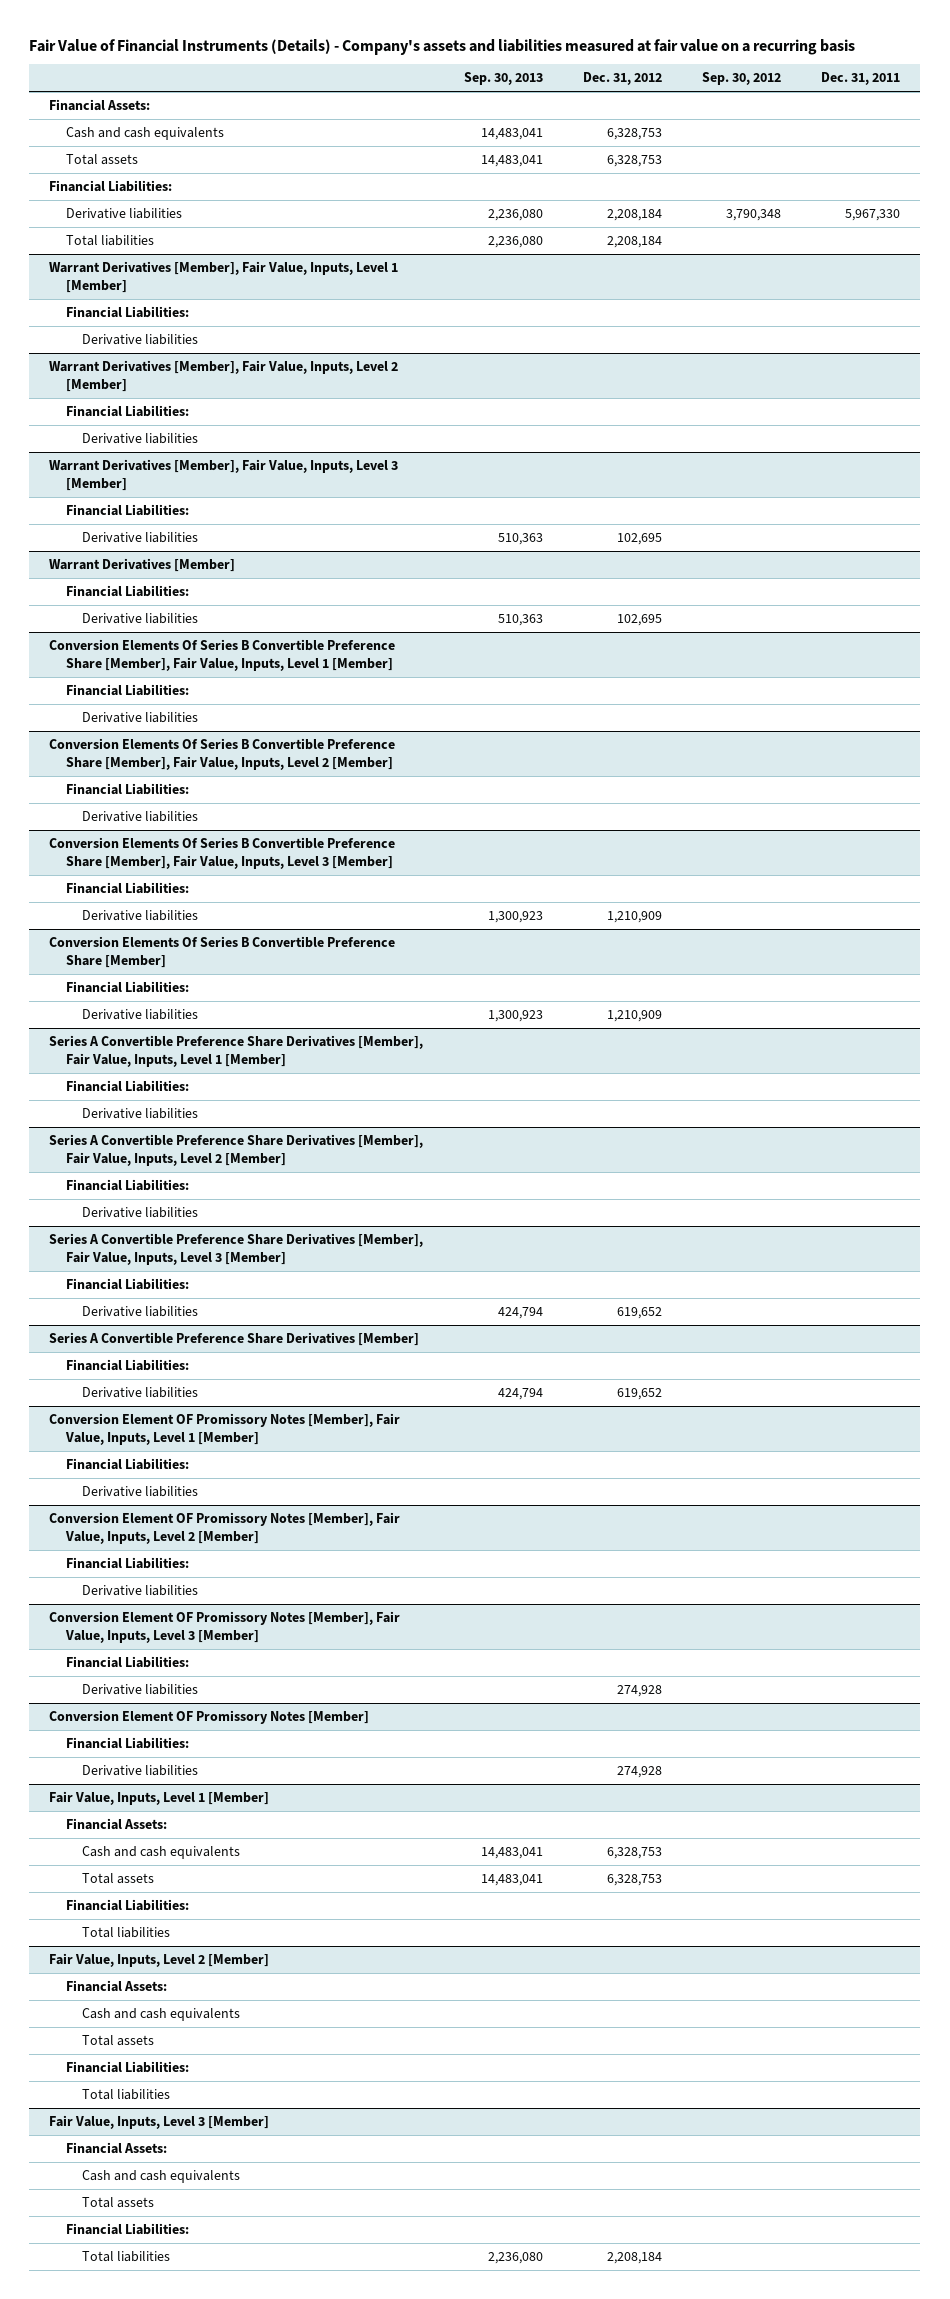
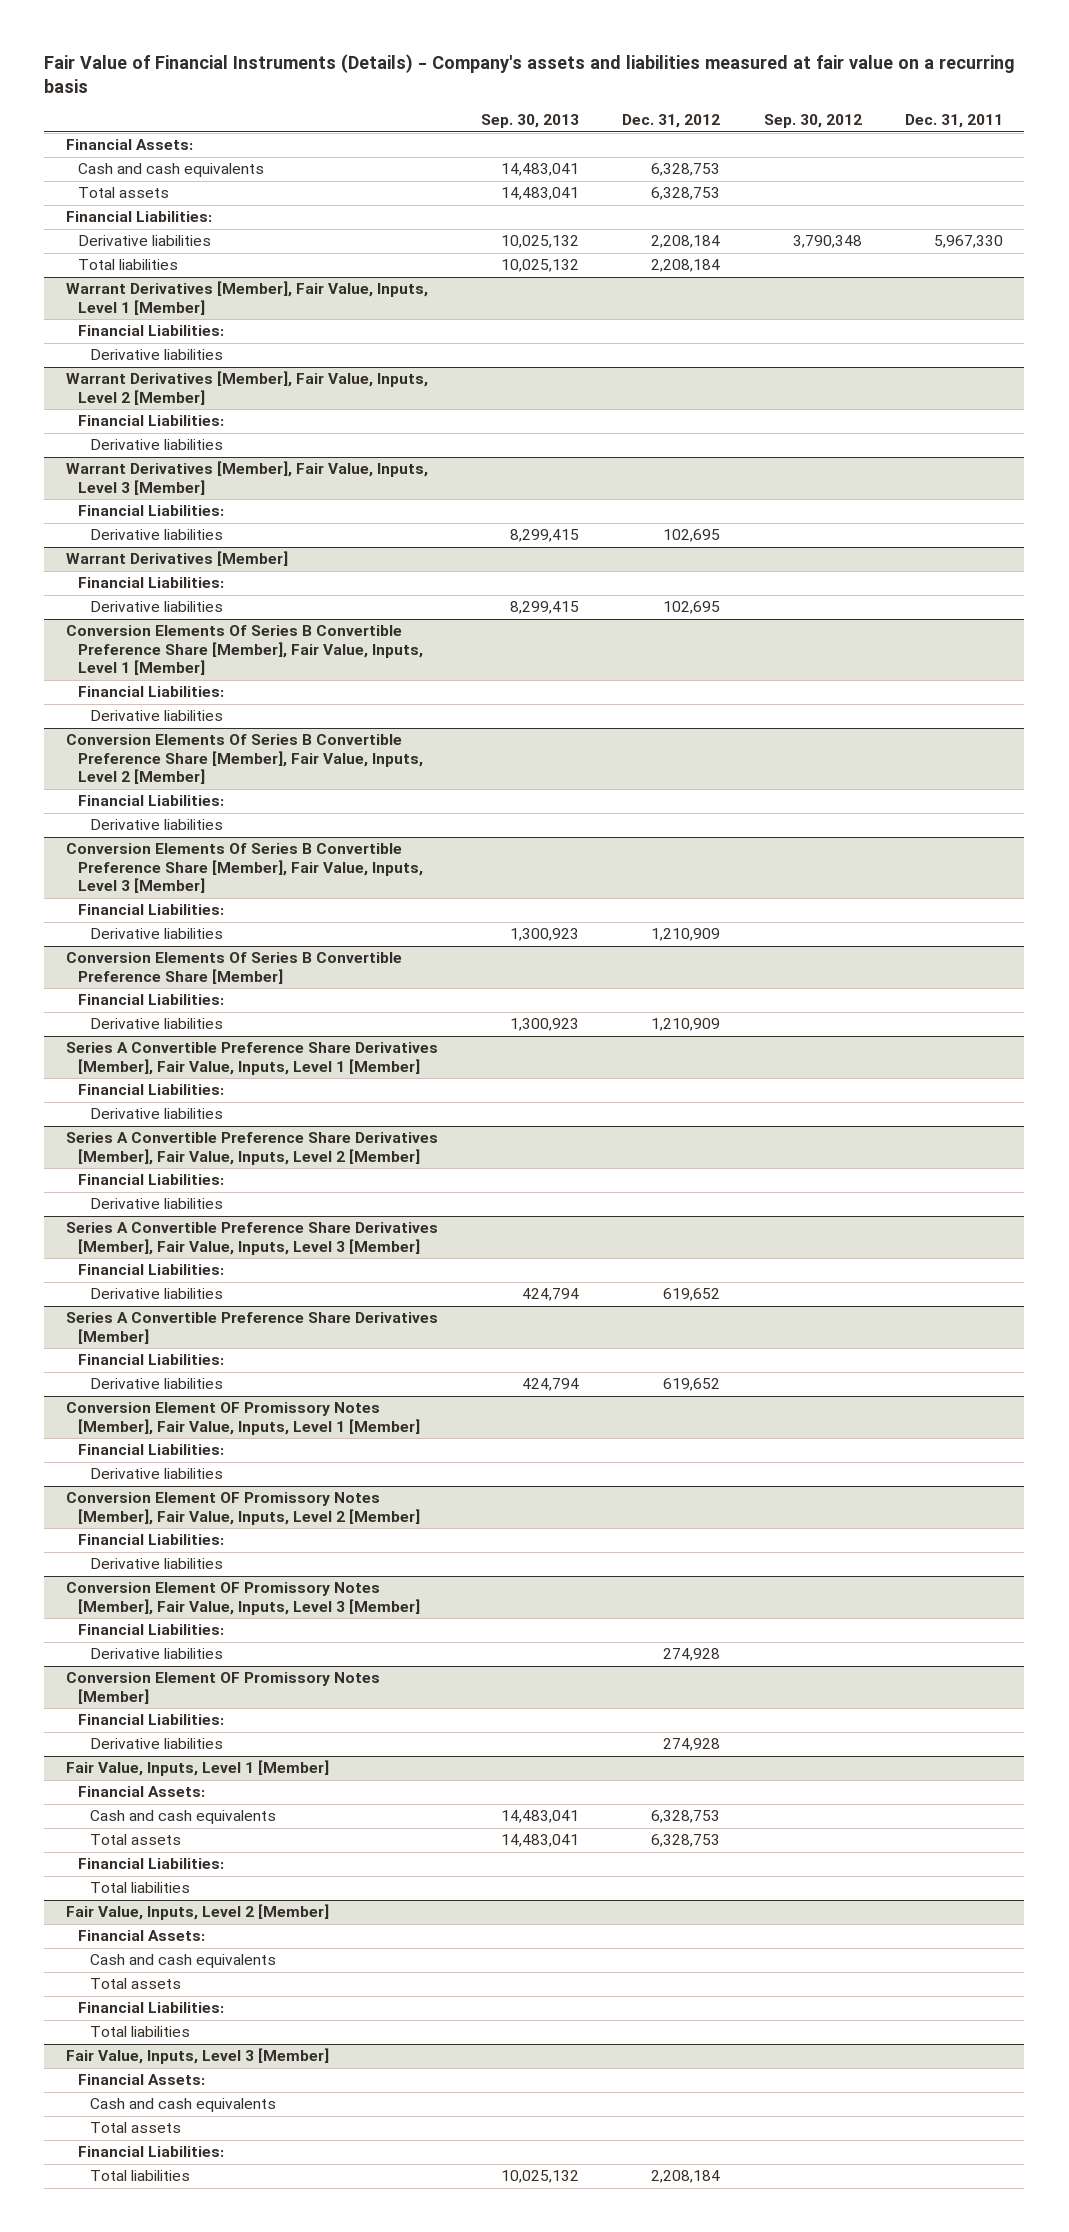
[487,209,543,222] 2,236,080 -> [501,235,580,249] 10,025,132
[487,236,543,249] 2,236,080 -> [501,259,580,273] 10,025,132
[497,533,543,546] 510,363 -> [510,529,580,543] 8,299,415
[497,614,543,627] 510,363 -> [510,601,580,615] 8,299,415
[487,2252,543,2265] 2,236,080 -> [501,2170,580,2184] 10,025,132

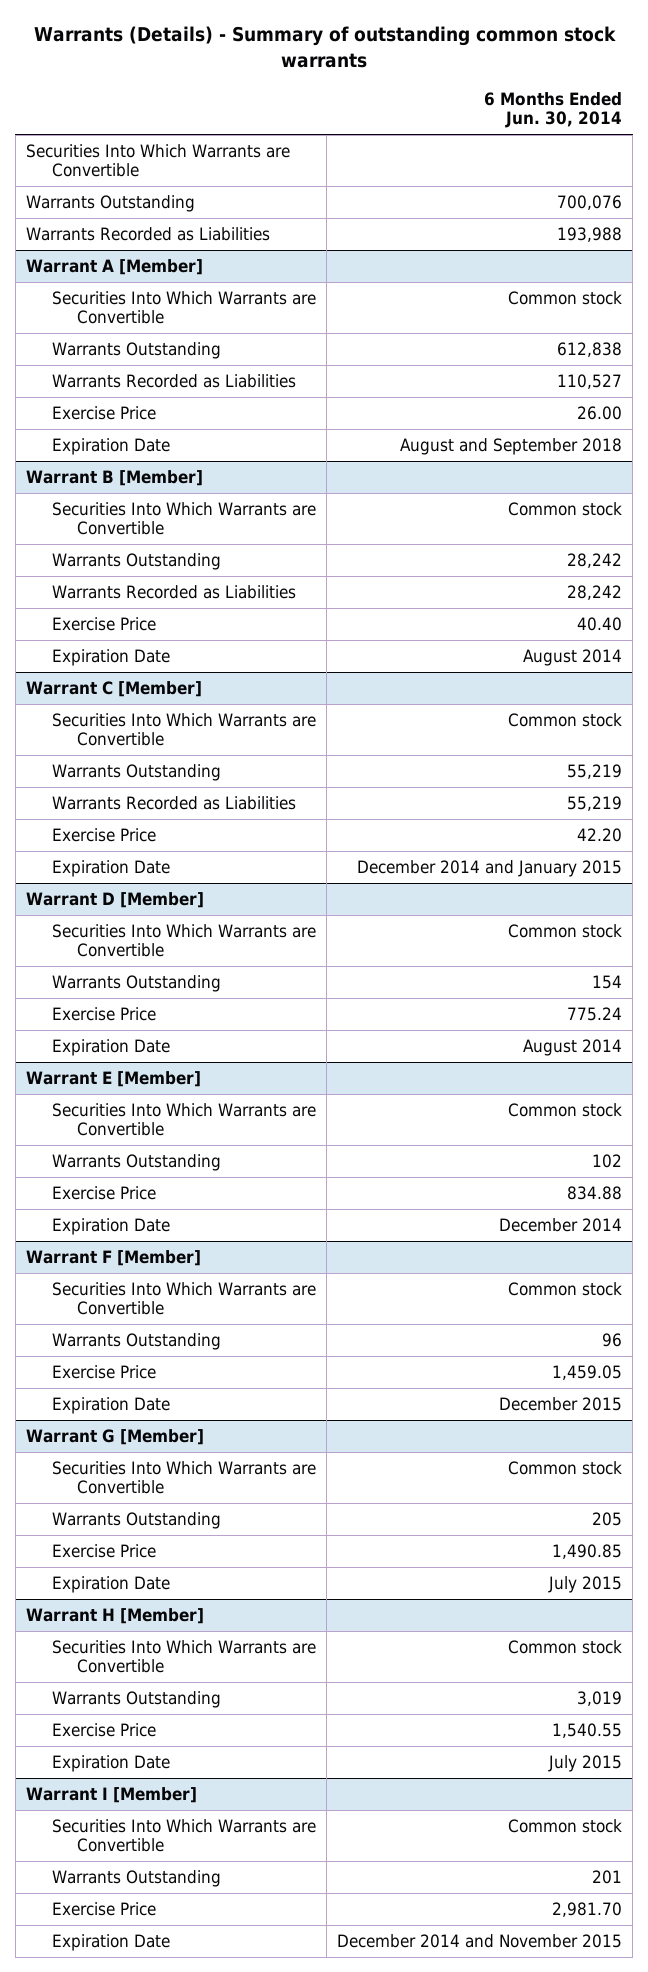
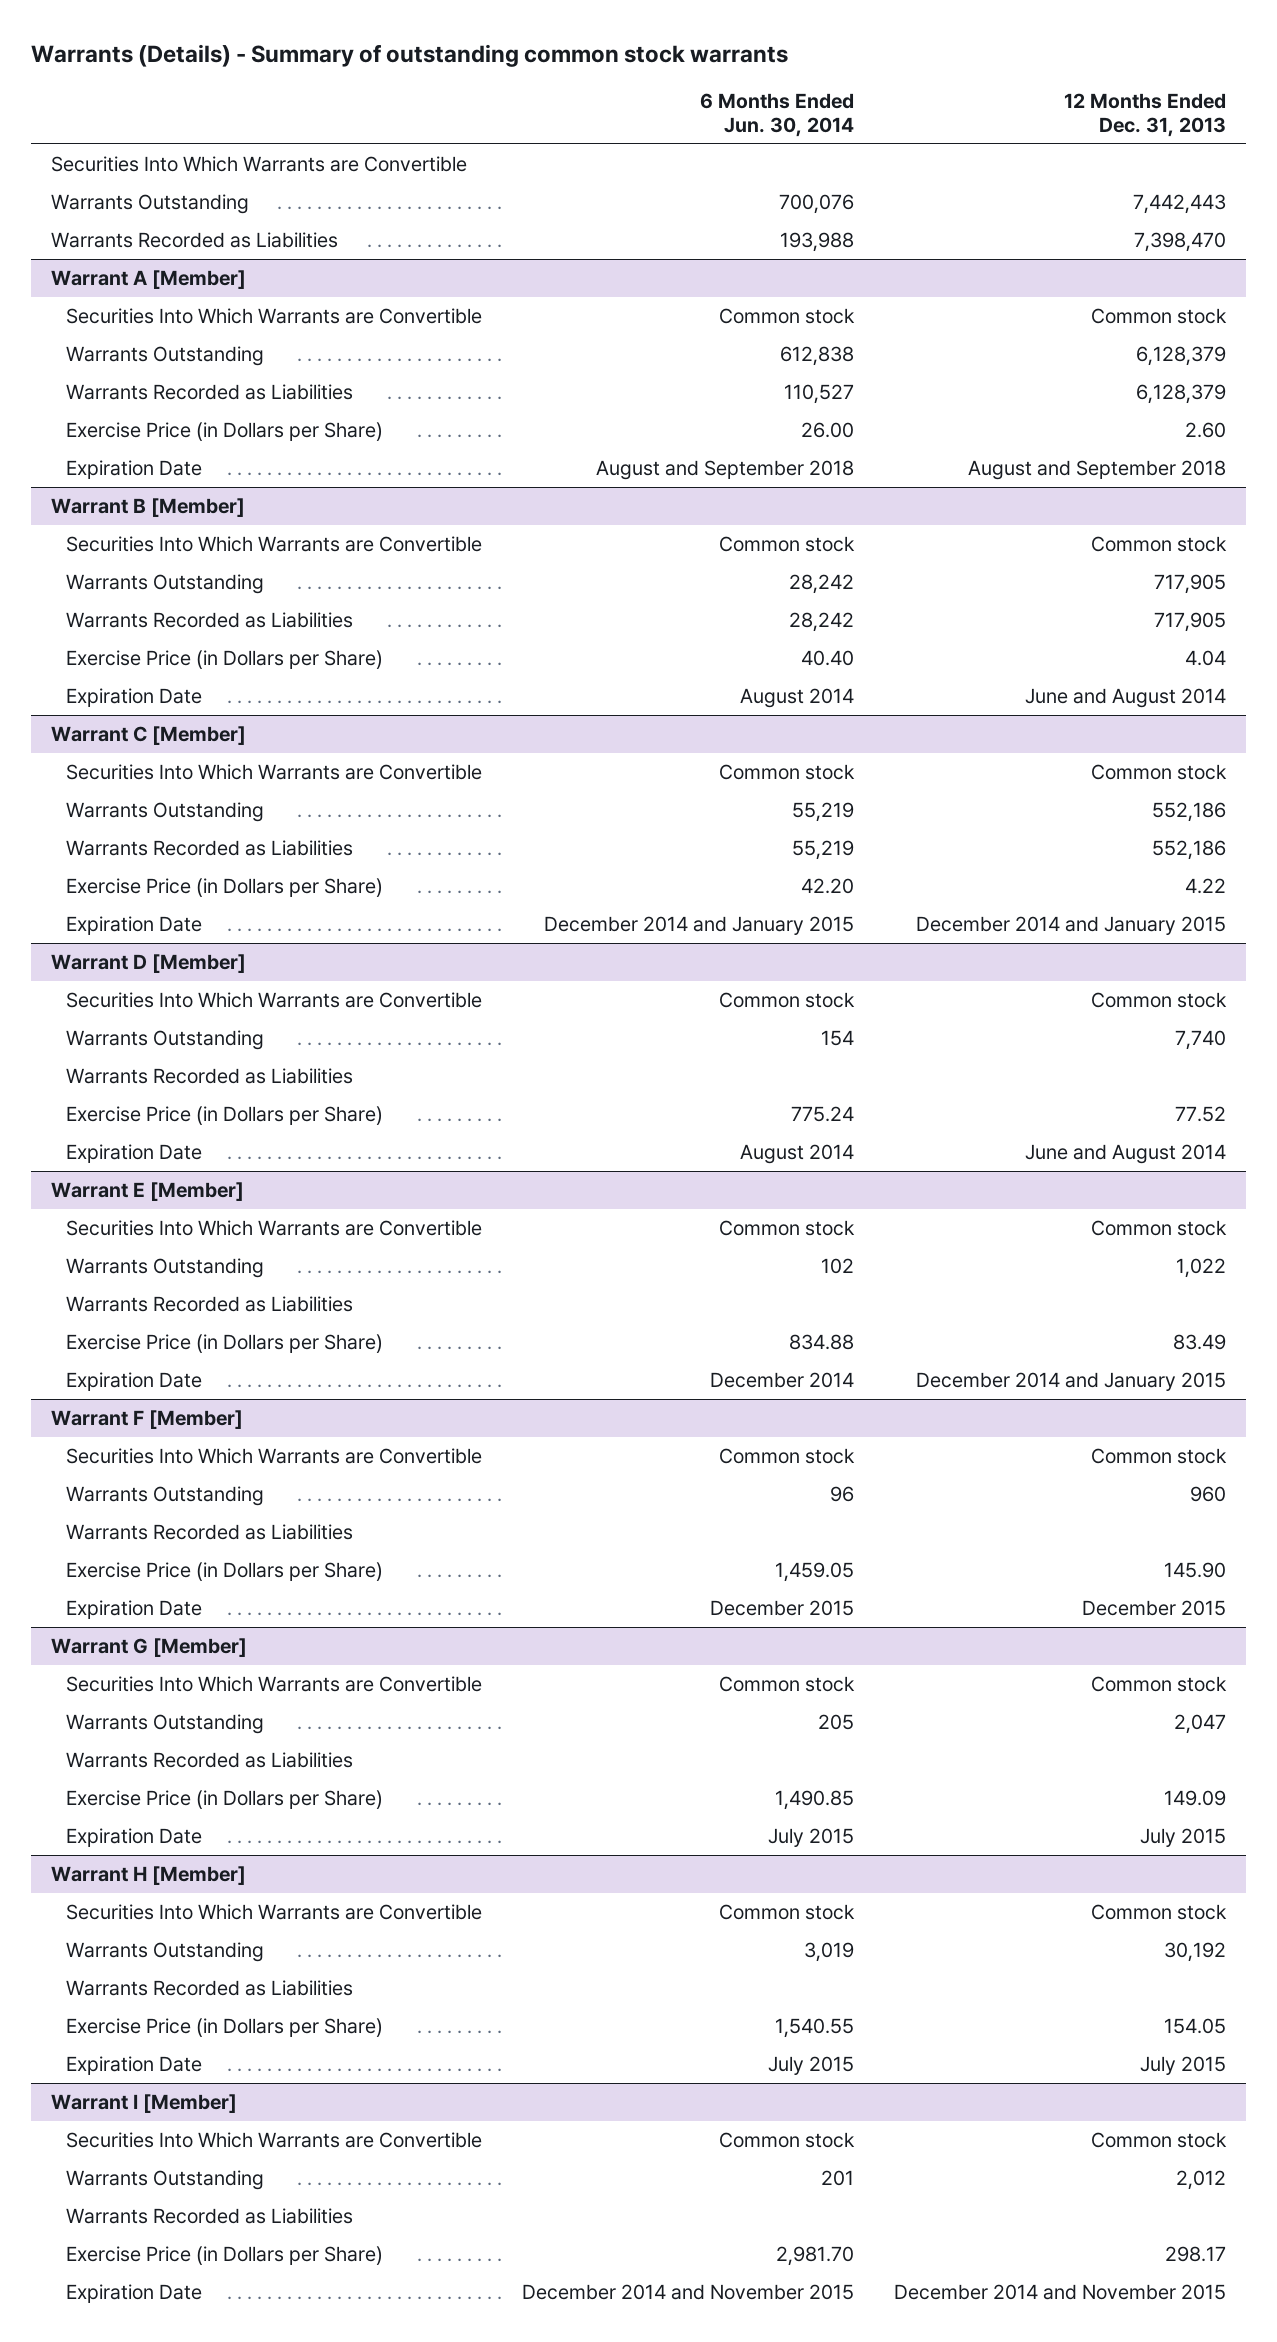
none -> [1064,93,1227,137] 12 Months Ended Dec. 31, 2013
[51,405,156,420] Exercise Price -> [66,422,384,442] Exercise Price (in Dollars per Share)
[51,616,156,631] Exercise Price -> [66,650,384,670] Exercise Price (in Dollars per Share)
[51,827,156,842] Exercise Price -> [66,878,384,898] Exercise Price (in Dollars per Share)
none -> [66,1068,354,1085] Warrants Recorded as Liabilities
[51,1006,156,1021] Exercise Price -> [66,1106,384,1126] Exercise Price (in Dollars per Share)
none -> [66,1296,354,1313] Warrants Recorded as Liabilities
[51,1185,156,1200] Exercise Price -> [66,1334,384,1354] Exercise Price (in Dollars per Share)
none -> [66,1524,354,1541] Warrants Recorded as Liabilities
[51,1364,156,1379] Exercise Price -> [66,1562,384,1582] Exercise Price (in Dollars per Share)
none -> [66,1752,354,1769] Warrants Recorded as Liabilities
[51,1543,156,1558] Exercise Price -> [66,1790,384,1810] Exercise Price (in Dollars per Share)
none -> [66,1980,354,1997] Warrants Recorded as Liabilities
[51,1722,156,1737] Exercise Price -> [66,2018,384,2038] Exercise Price (in Dollars per Share)
none -> [66,2208,354,2225] Warrants Recorded as Liabilities
[51,1901,156,1916] Exercise Price -> [66,2246,384,2266] Exercise Price (in Dollars per Share)

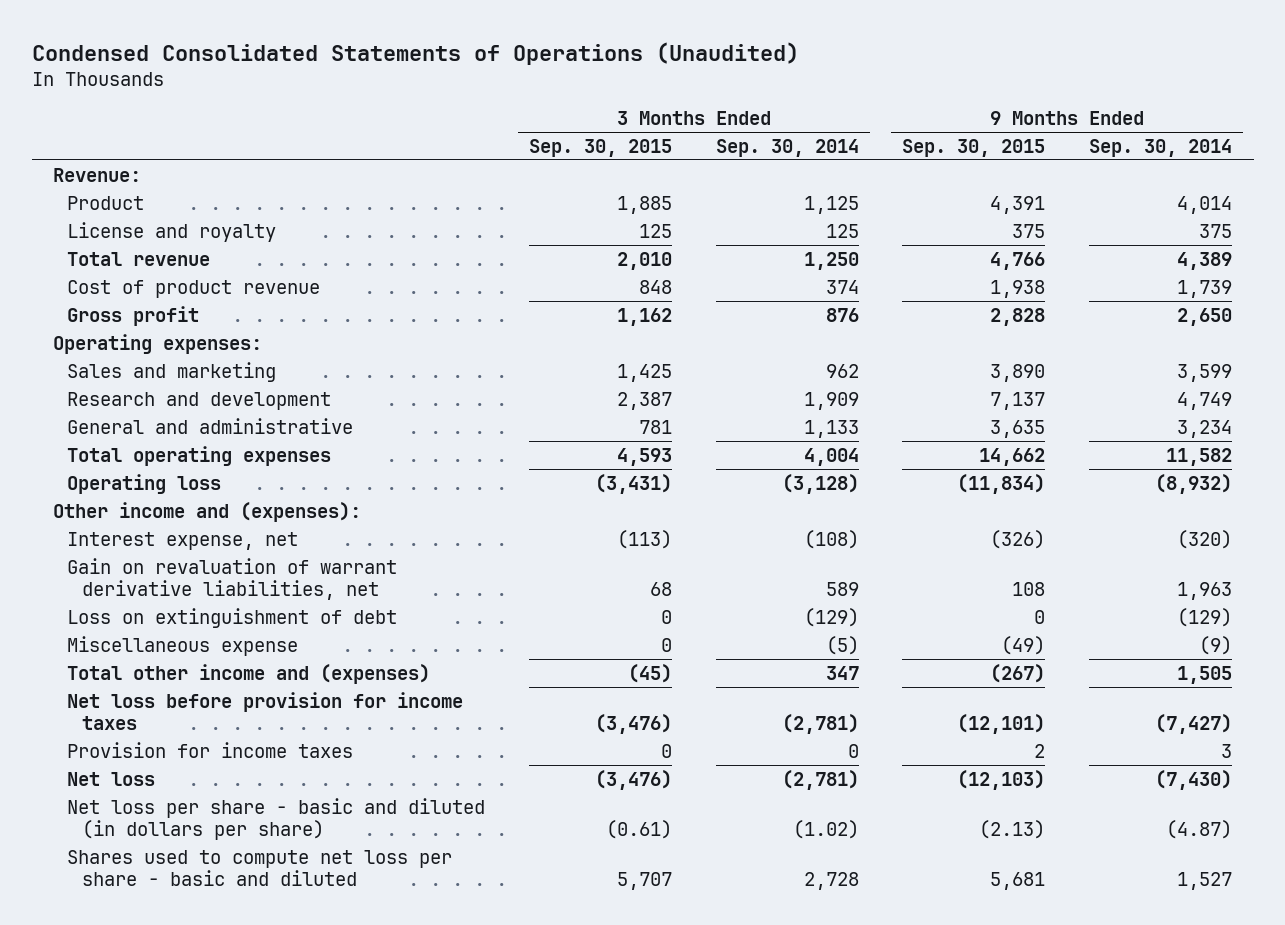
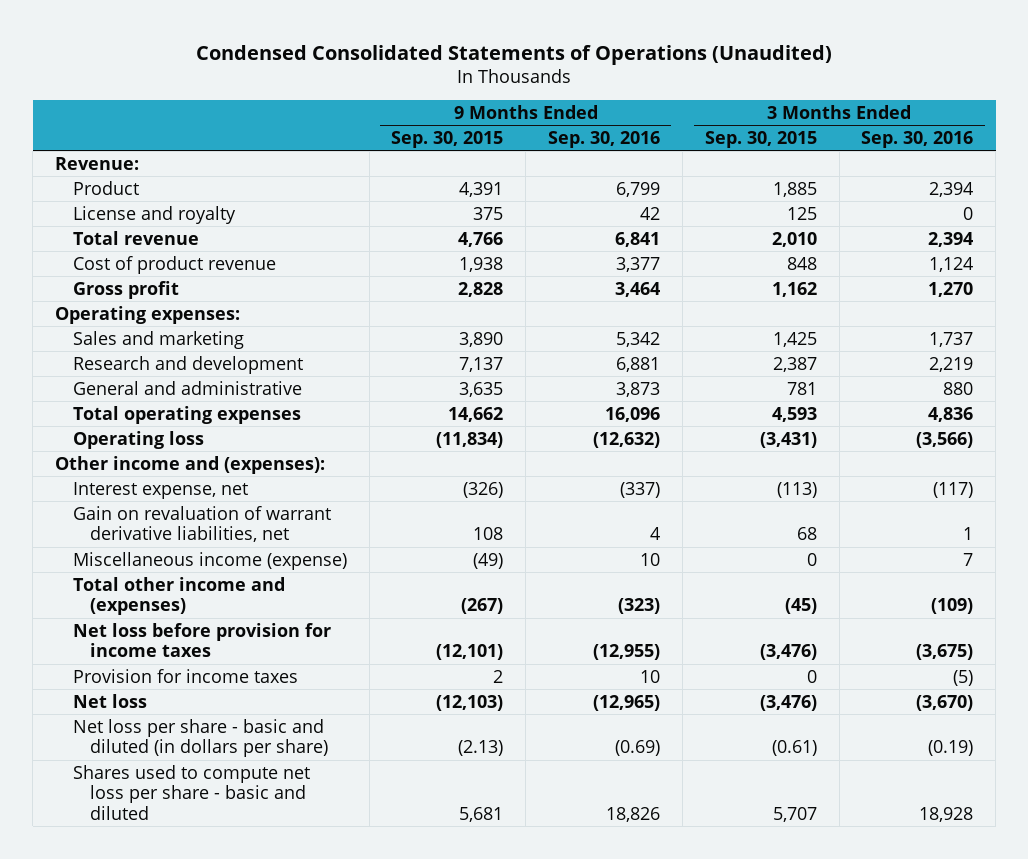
[715,138,859,157] Sep. 30, 2014 -> none
[1088,138,1232,157] Sep. 30, 2014 -> none
none -> [548,130,661,148] Sep. 30, 2016
none -> [861,130,974,148] Sep. 30, 2016
[67,607,398,628] Loss on extinguishment of debt -> none
[67,635,299,656] Miscellaneous expense -> [72,551,347,570] Miscellaneous income (expense)

